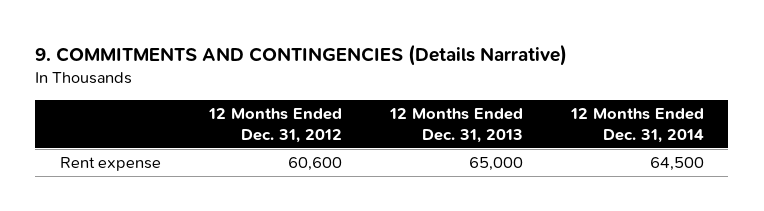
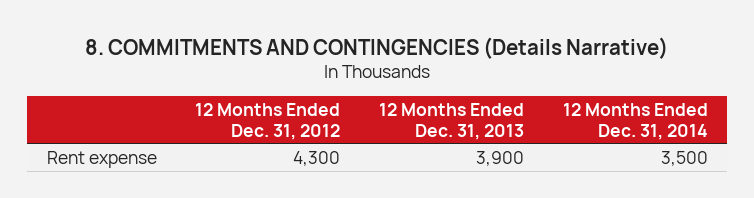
[35,44,568,67] 9. COMMITMENTS AND CONTINGENCIES (Details Narrative) -> [85,36,669,59] 8. COMMITMENTS AND CONTINGENCIES (Details Narrative)
[287,157,342,172] 60,600 -> [293,151,341,167] 4,300
[468,157,523,172] 65,000 -> [475,151,524,167] 3,900
[649,157,704,172] 64,500 -> [660,151,708,167] 3,500

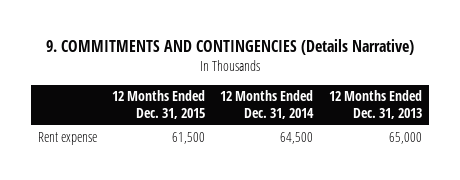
[85,36,669,59] 8. COMMITMENTS AND CONTINGENCIES (Details Narrative) -> [45,39,414,56] 9. COMMITMENTS AND CONTINGENCIES (Details Narrative)
[195,102,341,141] 12 Months Ended Dec. 31, 2012 -> none
none -> [112,90,206,120] 12 Months Ended Dec. 31, 2015
[475,151,524,167] 3,900 -> [388,132,422,145] 65,000
[660,151,708,167] 3,500 -> [280,132,314,145] 64,500

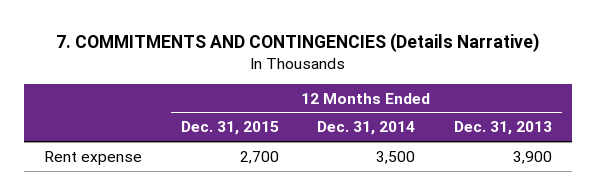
[45,39,414,56] 9. COMMITMENTS AND CONTINGENCIES (Details Narrative) -> [55,33,540,53] 7. COMMITMENTS AND CONTINGENCIES (Details Narrative)
[172,132,206,145] 61,500 -> [239,150,279,164] 2,700
[280,132,314,145] 64,500 -> [376,150,416,164] 3,500
[388,132,422,145] 65,000 -> [513,150,553,164] 3,900

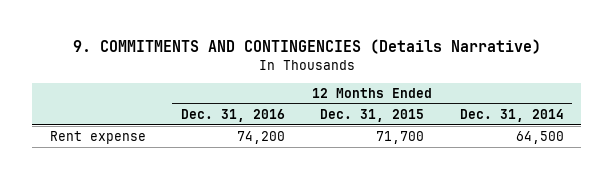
[55,33,540,53] 7. COMMITMENTS AND CONTINGENCIES (Details Narrative) -> [72,39,541,55] 9. COMMITMENTS AND CONTINGENCIES (Details Narrative)
[454,121,553,136] Dec. 31, 2013 -> none
none -> [181,109,286,123] Dec. 31, 2016
[239,150,279,164] 2,700 -> [376,131,425,145] 71,700
[376,150,416,164] 3,500 -> [515,131,564,145] 64,500

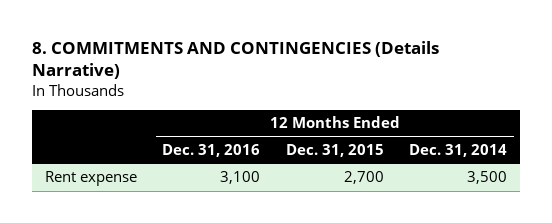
[72,39,541,55] 9. COMMITMENTS AND CONTINGENCIES (Details Narrative) -> [31,41,439,80] 8. COMMITMENTS AND CONTINGENCIES (Details Narrative)
[237,131,286,145] 74,200 -> [220,171,261,185] 3,100
[376,131,425,145] 71,700 -> [343,171,384,185] 2,700
[515,131,564,145] 64,500 -> [467,171,508,185] 3,500

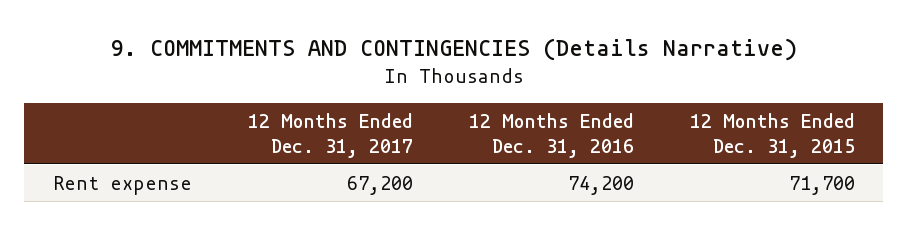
[31,41,439,80] 8. COMMITMENTS AND CONTINGENCIES (Details Narrative) -> [109,37,797,61] 9. COMMITMENTS AND CONTINGENCIES (Details Narrative)
[409,144,508,158] Dec. 31, 2014 -> none
none -> [247,112,413,158] 12 Months Ended Dec. 31, 2017
[220,171,261,185] 3,100 -> [567,175,634,195] 74,200
[343,171,384,185] 2,700 -> [789,175,856,195] 71,700

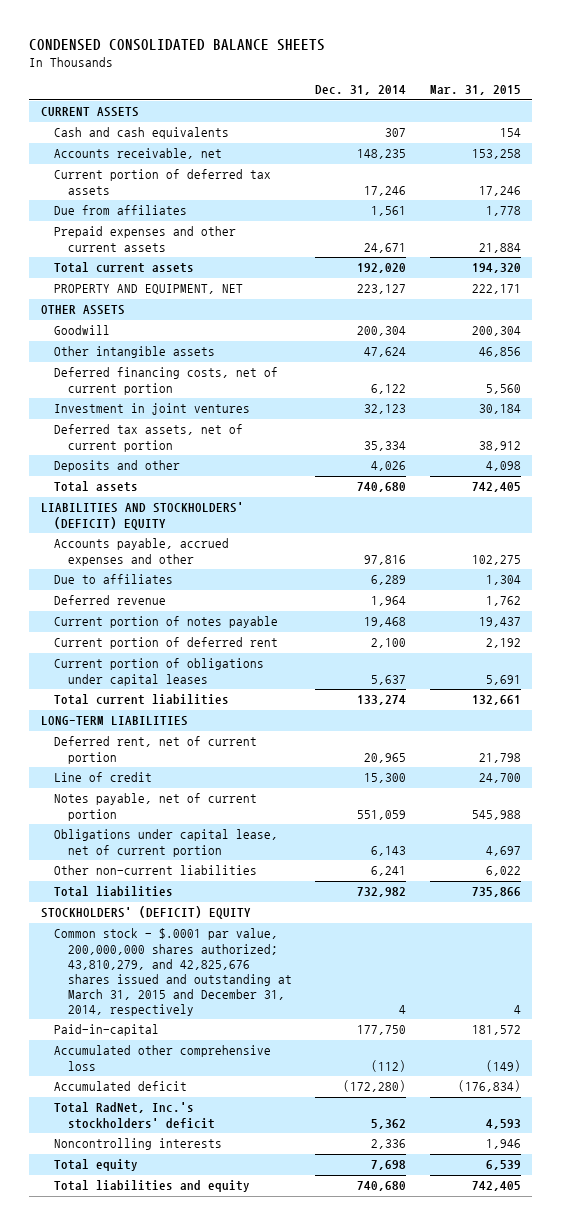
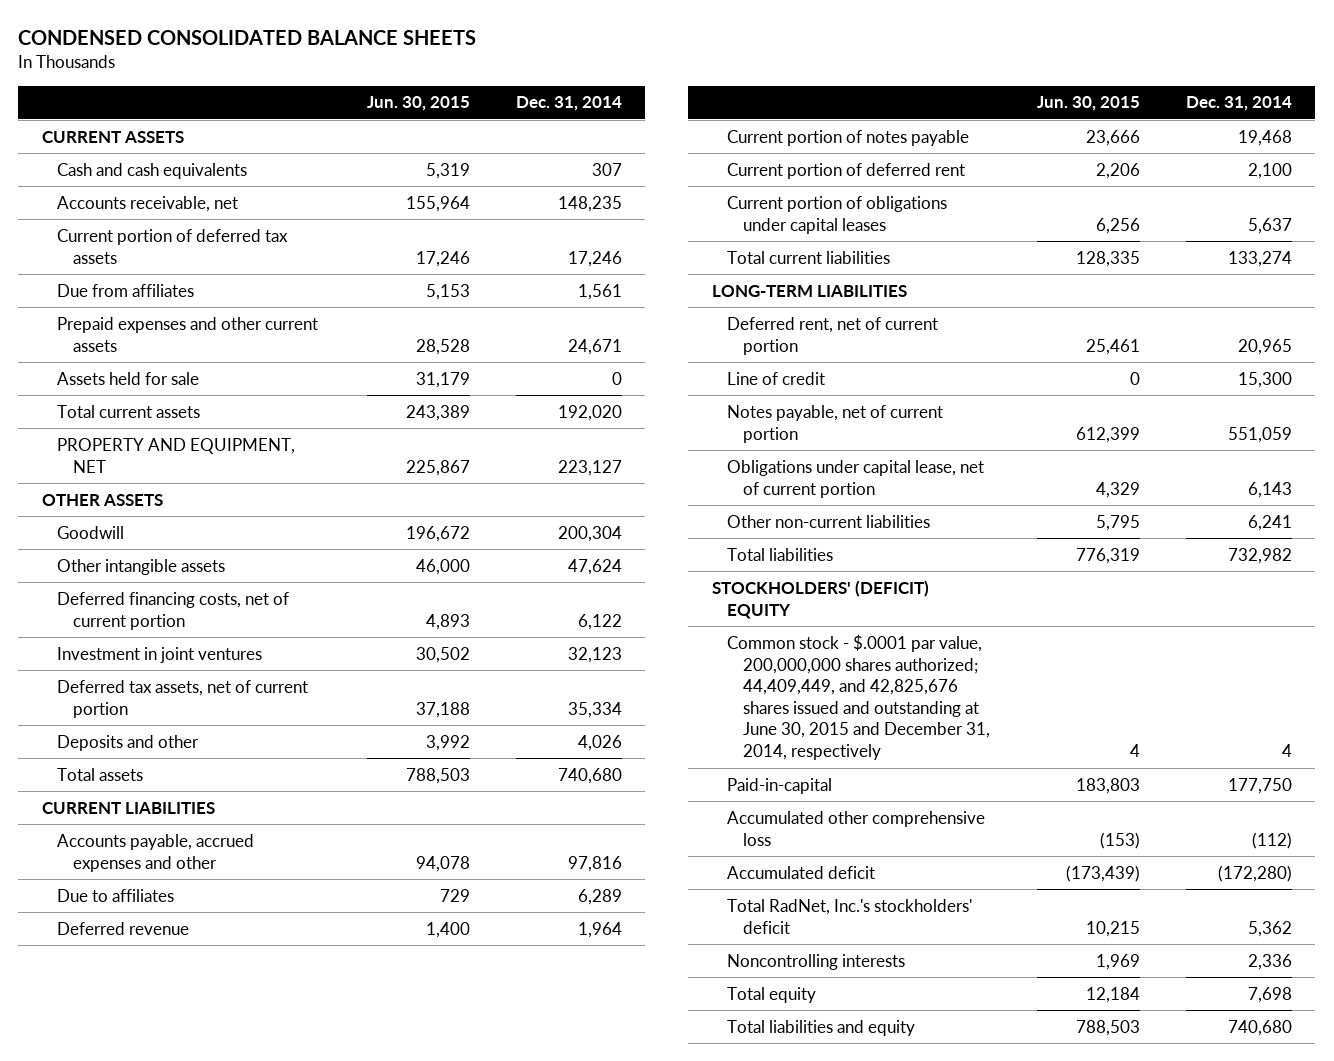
[429,85,521,96] Mar. 31, 2015 -> none
none -> [366,96,470,112] Jun. 30, 2015
none -> [57,371,200,385] Assets held for sale
[41,502,245,530] LIABILITIES AND STOCKHOLDERS' (DEFICIT) EQUITY -> none
none -> [41,801,215,814] CURRENT LIABILITIES
[54,928,292,1016] Common stock - $.0001 par value, 200,000,000 shares authorized; 43,810,279, and 42,825,676 shares issued and outstanding at March 31, 2015 and December 31, 2014, respectively -> [727,633,991,761] Common stock - $.0001 par value, 200,000,000 shares authorized; 44,409,449, and 42,825,676 shares issued and outstanding at June 30, 2015 and December 31, 2014, respectively

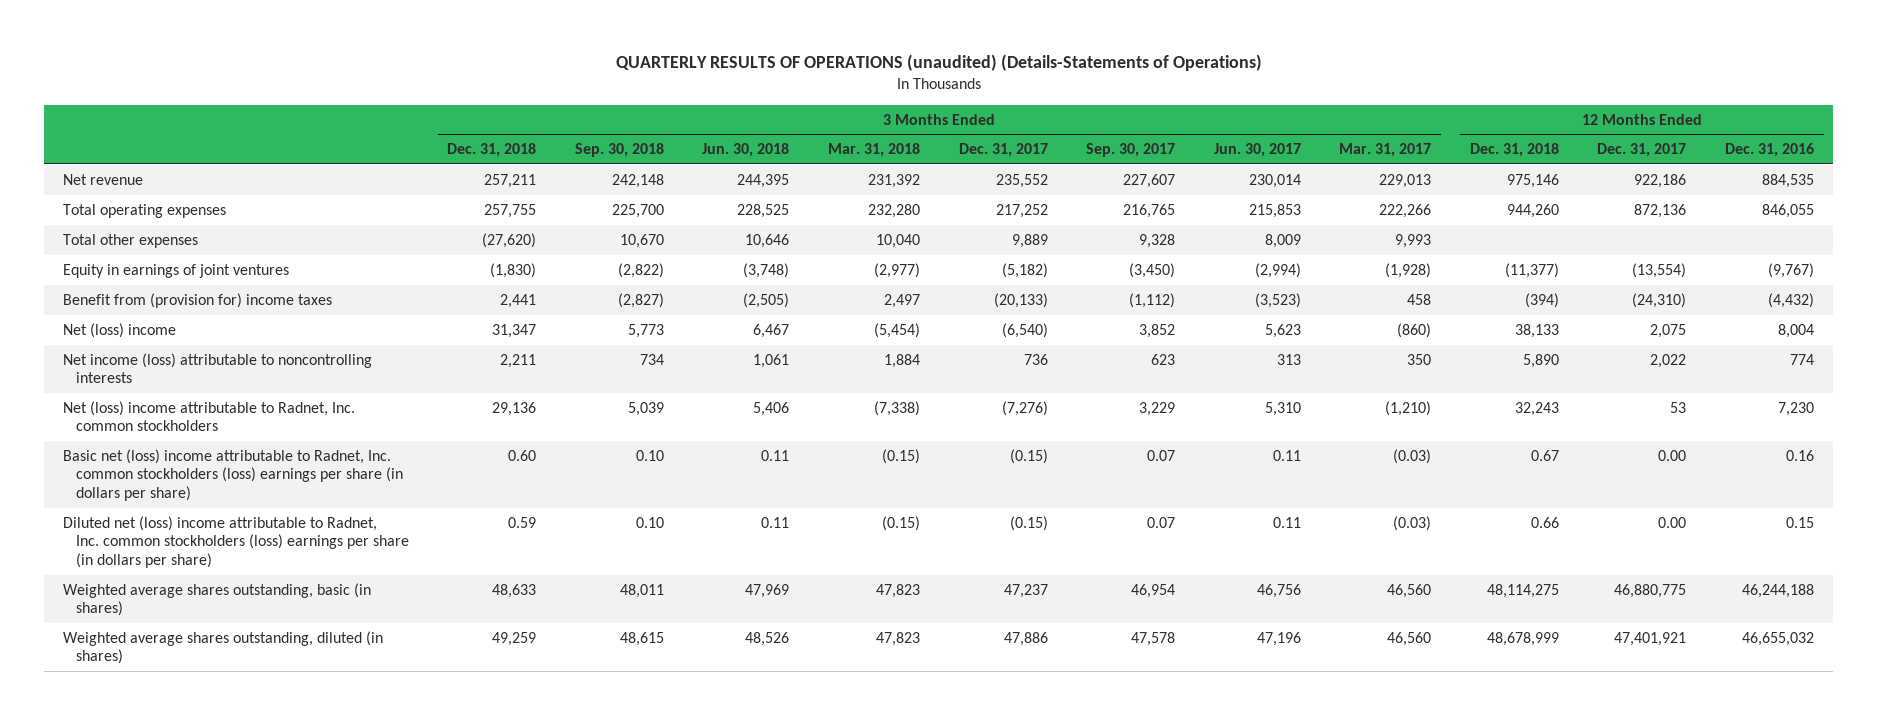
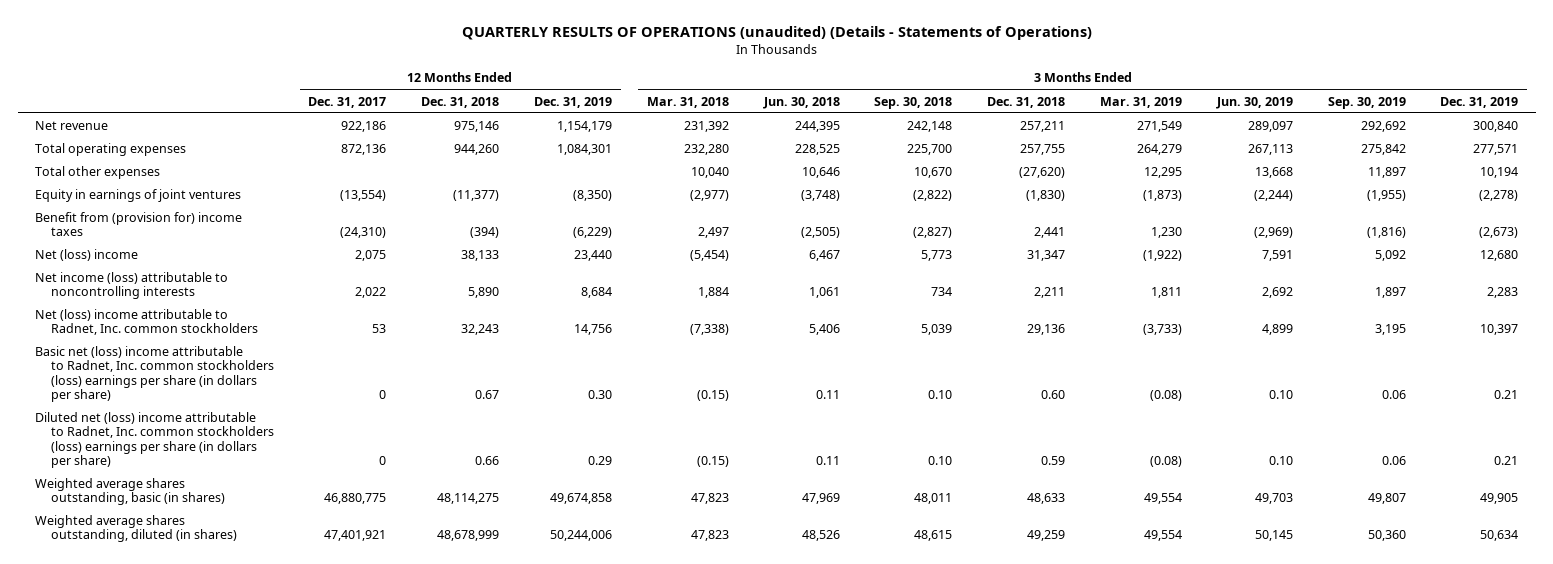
[615,54,1262,72] QUARTERLY RESULTS OF OPERATIONS (unaudited) (Details-Statements of Operations) -> [461,26,1092,41] QUARTERLY RESULTS OF OPERATIONS (unaudited) (Details - Statements of Operations)
[958,143,1048,158] Dec. 31, 2017 -> none
[1086,143,1176,158] Sep. 30, 2017 -> none
[1213,143,1301,158] Jun. 30, 2017 -> none
[1339,143,1432,158] Mar. 31, 2017 -> none
[1724,143,1814,158] Dec. 31, 2016 -> none
none -> [533,96,612,108] Dec. 31, 2019
none -> [1100,96,1183,108] Mar. 31, 2019
none -> [1215,96,1293,109] Jun. 30, 2019
none -> [1327,96,1406,109] Sep. 30, 2019
none -> [1440,96,1519,108] Dec. 31, 2019
[1658,449,1687,461] 0.00 -> [379,390,387,400] 0
[1658,516,1687,528] 0.00 -> [379,456,387,466] 0

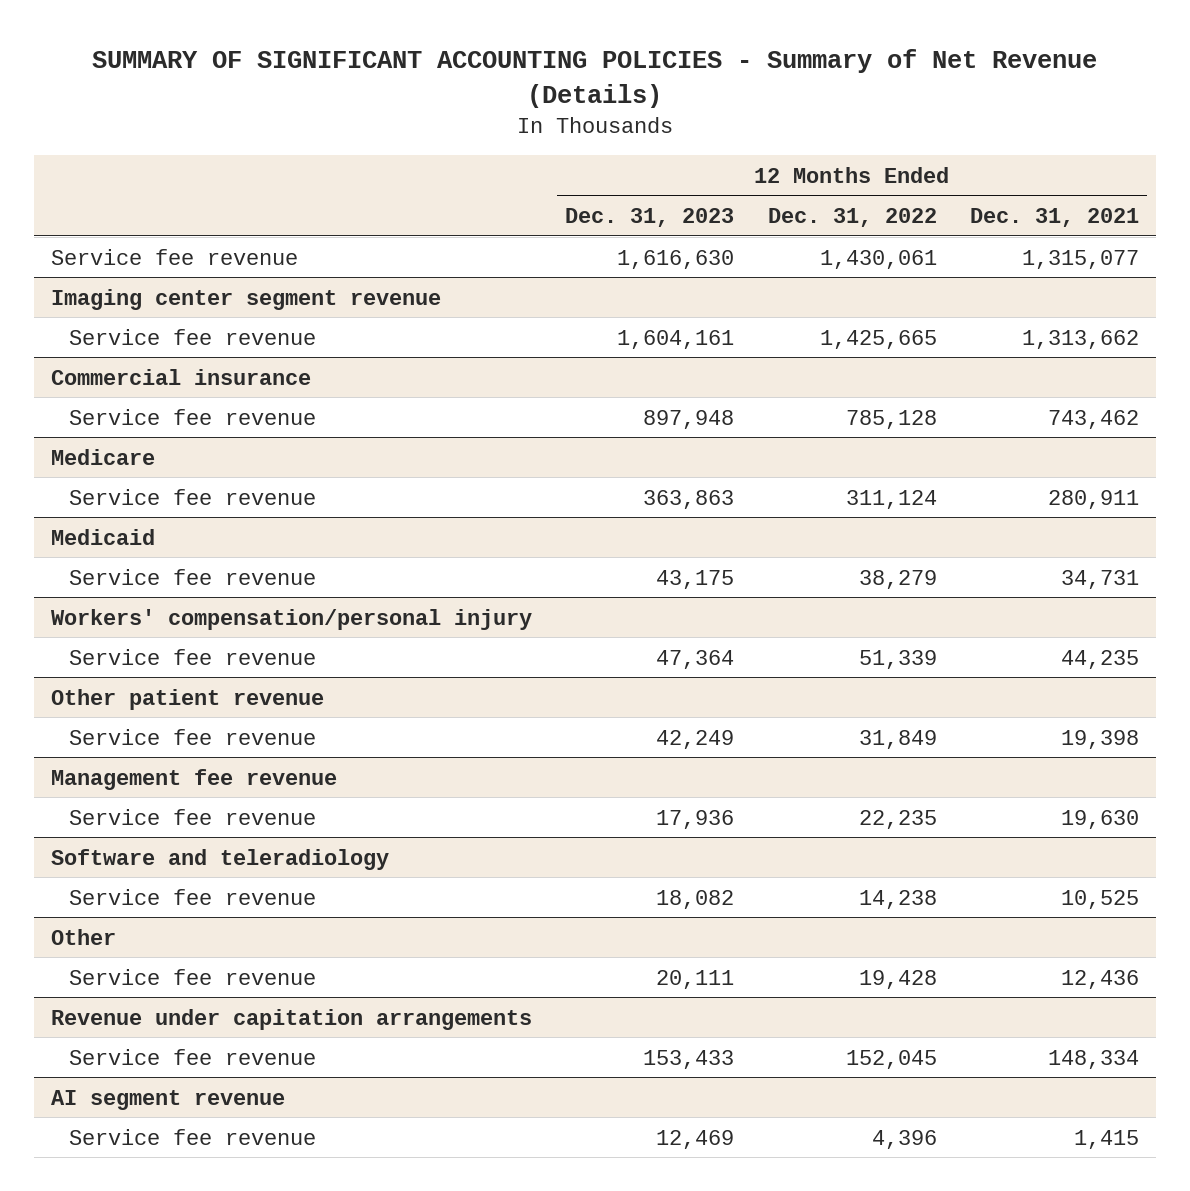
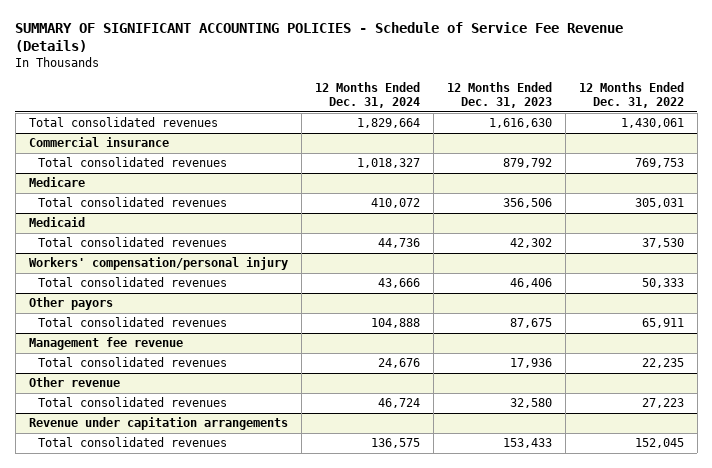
[91,49,1097,108] SUMMARY OF SIGNIFICANT ACCOUNTING POLICIES - Summary of Net Revenue (Details) -> [15,22,624,53] SUMMARY OF SIGNIFICANT ACCOUNTING POLICIES - Schedule of Service Fee Revenue (Details)
[970,207,1140,227] Dec. 31, 2021 -> none
none -> [314,82,420,108] 12 Months Ended Dec. 31, 2024
[50,288,441,310] Imaging center segment revenue -> none
[69,328,317,345] Service fee revenue -> none
[50,248,298,265] Service fee revenue -> [28,117,218,128] Total consolidated revenues
[69,408,317,425] Service fee revenue -> none
none -> [38,157,228,168] Total consolidated revenues
[69,488,317,505] Service fee revenue -> none
none -> [38,197,228,208] Total consolidated revenues
[69,568,317,585] Service fee revenue -> none
none -> [38,237,228,248] Total consolidated revenues
[69,648,317,665] Service fee revenue -> none
[50,688,324,710] Other patient revenue -> none
[69,728,317,745] Service fee revenue -> none
none -> [38,277,228,288] Total consolidated revenues
none -> [28,297,113,311] Other payors
none -> [38,317,228,328] Total consolidated revenues
[50,848,389,870] Software and teleradiology -> none
[69,888,317,905] Service fee revenue -> none
[69,968,317,985] Service fee revenue -> none
[69,808,317,825] Service fee revenue -> [38,357,228,368] Total consolidated revenues
[50,928,116,945] Other -> [28,377,120,388] Other revenue
none -> [38,397,228,408] Total consolidated revenues
[50,1089,285,1110] AI segment revenue -> none
[69,1128,317,1145] Service fee revenue -> none
[69,1048,317,1065] Service fee revenue -> [38,437,228,448] Total consolidated revenues

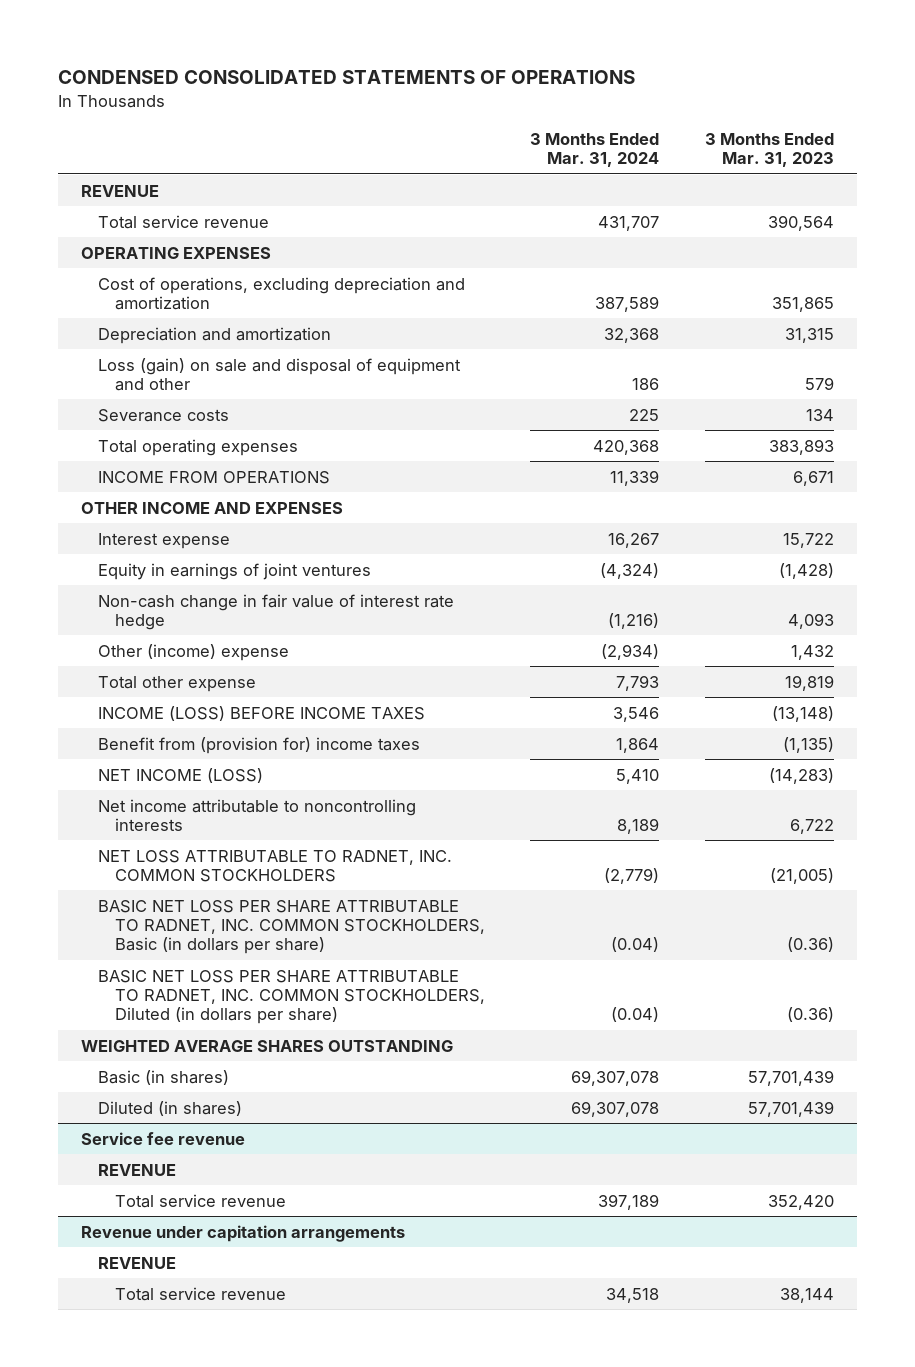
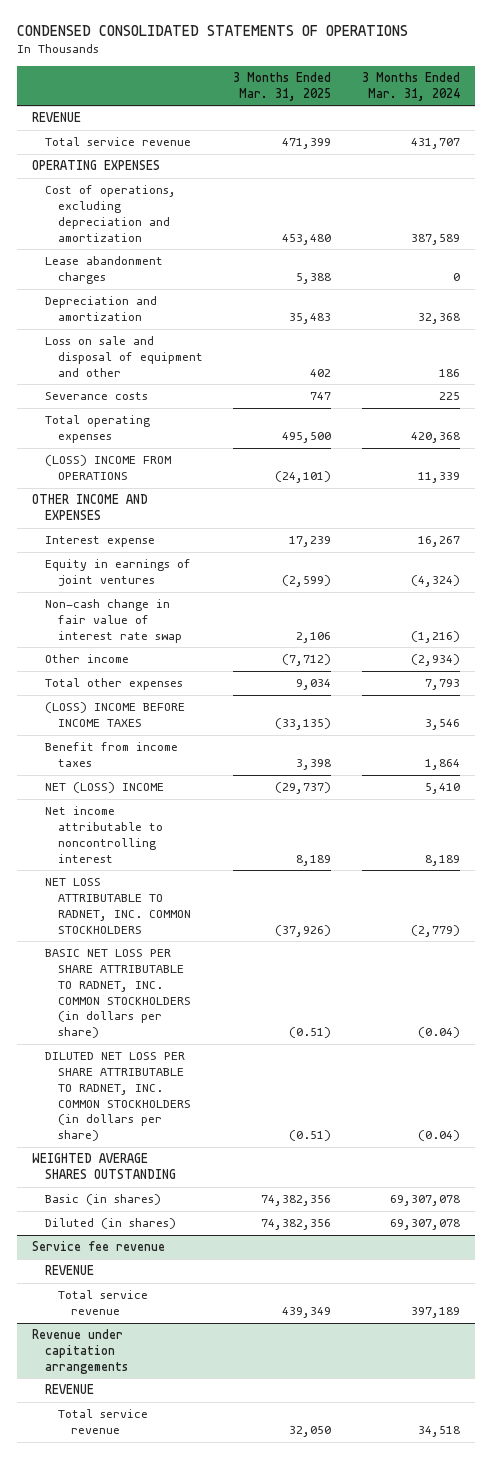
[705,132,835,168] 3 Months Ended Mar. 31, 2023 -> none
none -> [233,71,332,101] 3 Months Ended Mar. 31, 2025
none -> [44,256,163,285] Lease abandonment charges
[97,357,461,391] Loss (gain) on sale and disposal of equipment and other -> [44,336,203,377] Loss on sale and disposal of equipment and other
[97,470,330,484] INCOME FROM OPERATIONS -> [44,455,171,481] (LOSS) INCOME FROM OPERATIONS
[97,593,454,630] Non-cash change in fair value of interest rate hedge -> [44,599,182,643] Non-cash change in fair value of interest rate swap
[97,643,289,661] Other (income) expense -> [44,654,129,664] Other income
[97,675,256,692] Total other expense -> [44,678,183,691] Total other expenses
[97,705,425,721] INCOME (LOSS) BEFORE INCOME TAXES -> [44,702,185,728] (LOSS) INCOME BEFORE INCOME TAXES
[97,736,420,754] Benefit from (provision for) income taxes -> [44,742,178,768] Benefit from income taxes
[97,767,263,783] NET INCOME (LOSS) -> [44,782,164,794] NET (LOSS) INCOME
[97,798,416,831] Net income attributable to noncontrolling interests -> [44,806,163,863] Net income attributable to noncontrolling interest
[97,899,485,955] BASIC NET LOSS PER SHARE ATTRIBUTABLE TO RADNET, INC. COMMON STOCKHOLDERS, Basic (in dollars per share) -> [44,949,191,1039] BASIC NET LOSS PER SHARE ATTRIBUTABLE TO RADNET, INC. COMMON STOCKHOLDERS (in dollars per share)
[97,969,485,1025] BASIC NET LOSS PER SHARE ATTRIBUTABLE TO RADNET, INC. COMMON STOCKHOLDERS, Diluted (in dollars per share) -> [44,1052,191,1142] DILUTED NET LOSS PER SHARE ATTRIBUTABLE TO RADNET, INC. COMMON STOCKHOLDERS (in dollars per share)

